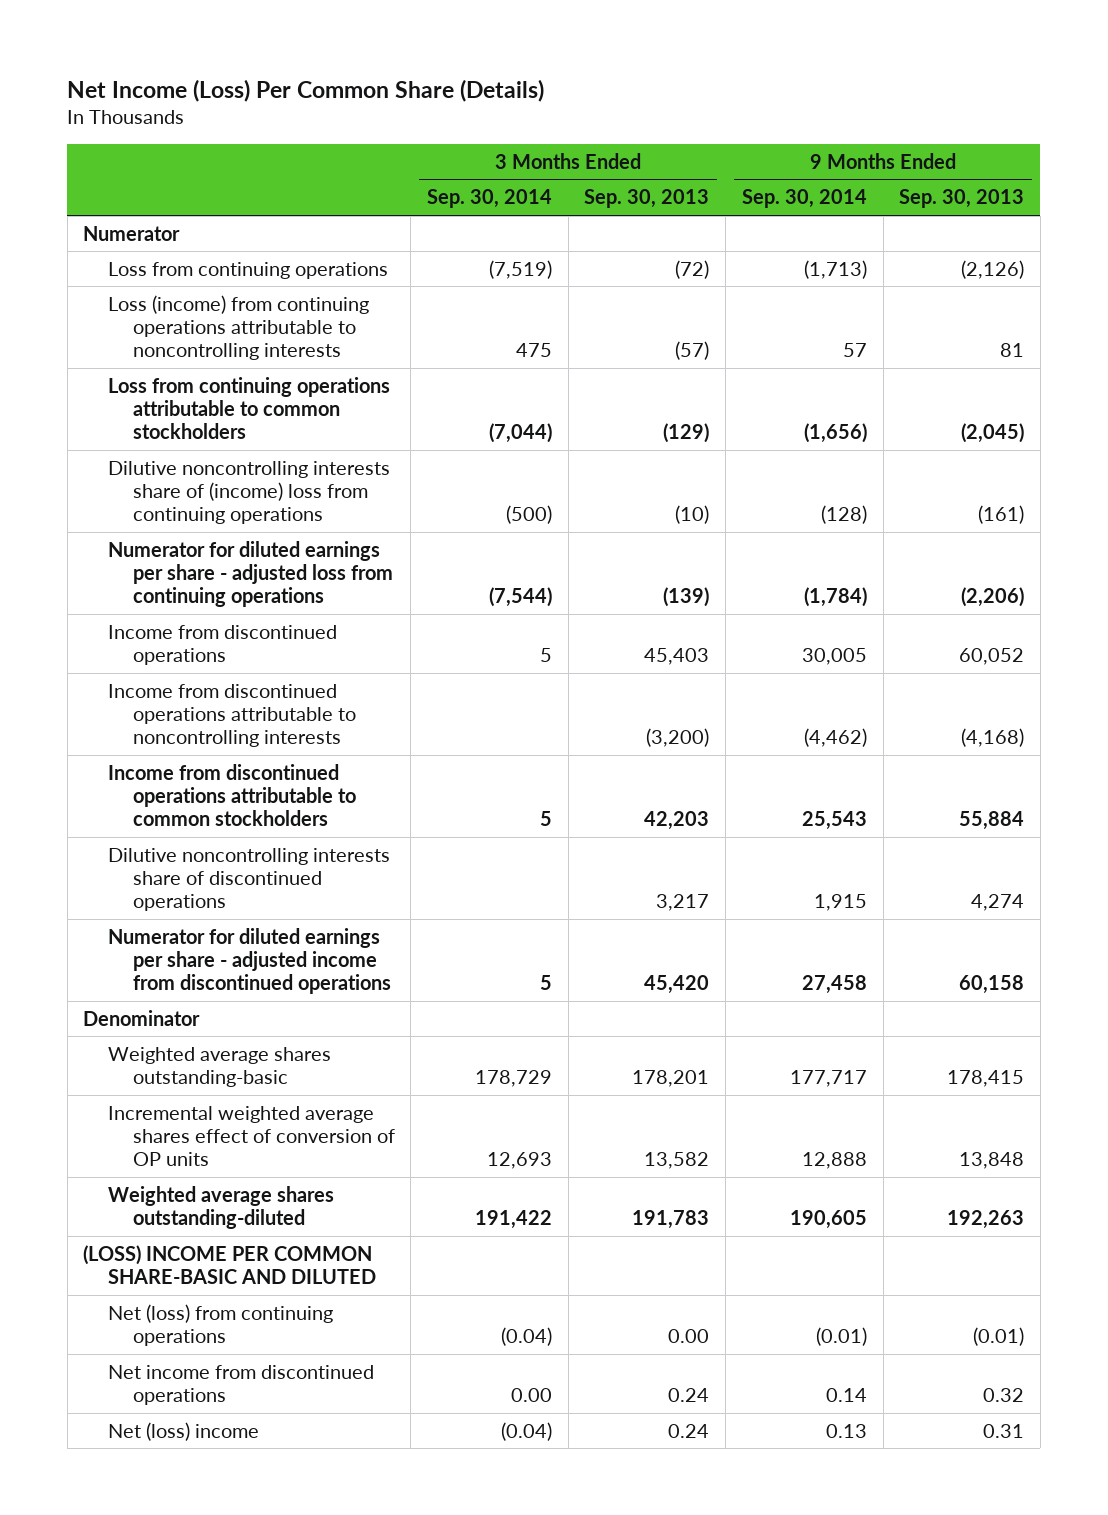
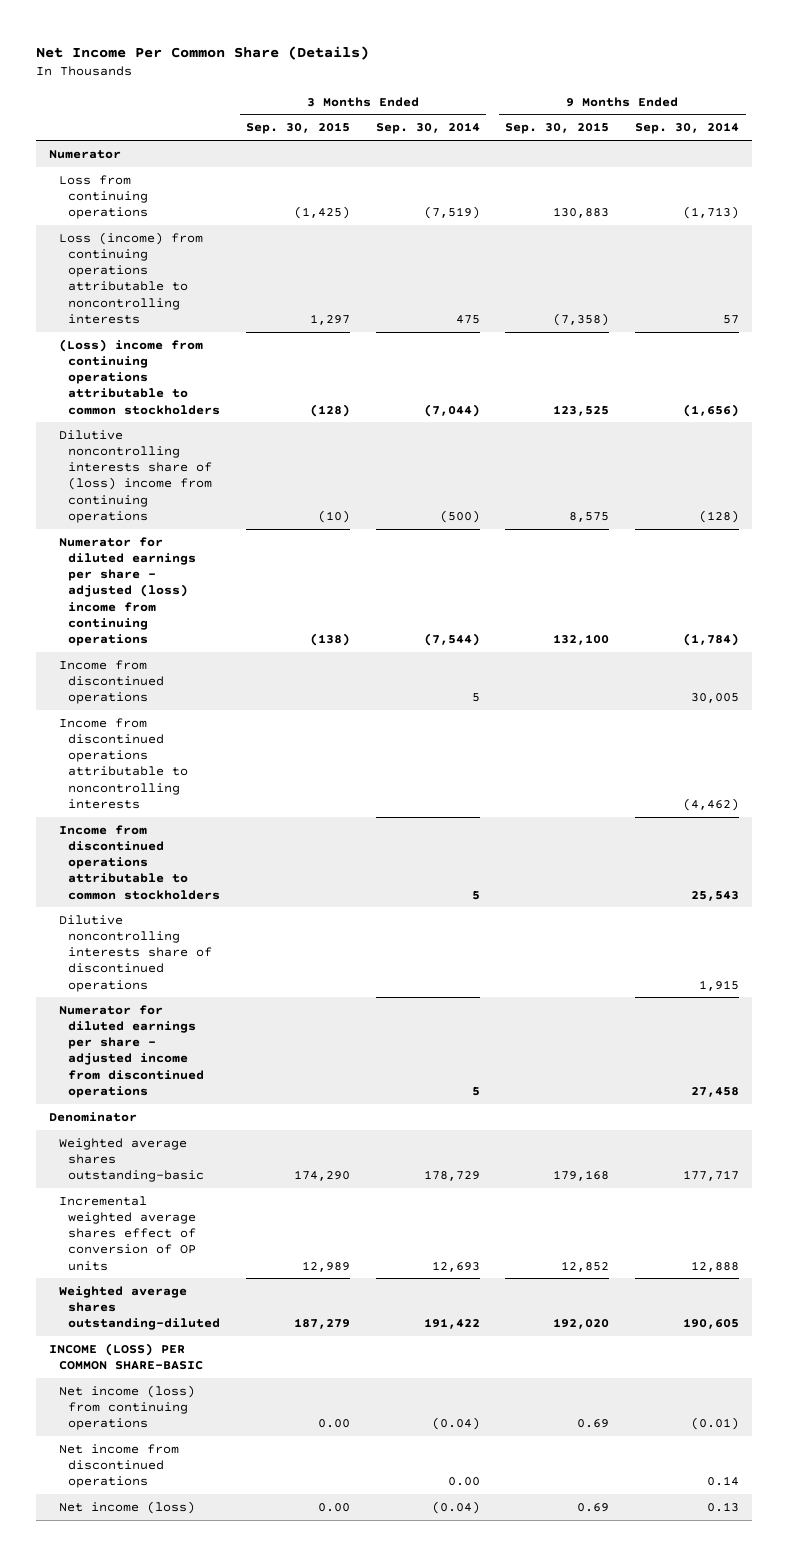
[67,78,545,102] Net Income (Loss) Per Common Share (Details) -> [35,45,369,60] Net Income Per Common Share (Details)
[584,189,710,209] Sep. 30, 2013 -> none
[899,189,1025,209] Sep. 30, 2013 -> none
none -> [246,122,351,135] Sep. 30, 2015
none -> [505,122,610,135] Sep. 30, 2015
[107,376,390,440] Loss from continuing operations attributable to common stockholders -> [58,338,221,415] (Loss) income from continuing operations attributable to common stockholders
[107,460,390,525] Dilutive noncontrolling interests share of (income) loss from continuing operations -> [58,429,213,523] Dilutive noncontrolling interests share of (loss) income from continuing operations
[107,540,393,608] Numerator for diluted earnings per share - adjusted loss from continuing operations -> [58,536,197,646] Numerator for diluted earnings per share - adjusted (loss) income from continuing operations
[83,1244,376,1285] (LOSS) INCOME PER COMMON SHARE-BASIC AND DILUTED -> [48,1342,203,1371] INCOME (LOSS) PER COMMON SHARE-BASIC
[107,1303,333,1347] Net (loss) from continuing operations -> [58,1384,195,1431] Net income (loss) from continuing operations
[107,1421,259,1441] Net (loss) income -> [58,1500,195,1514] Net income (loss)

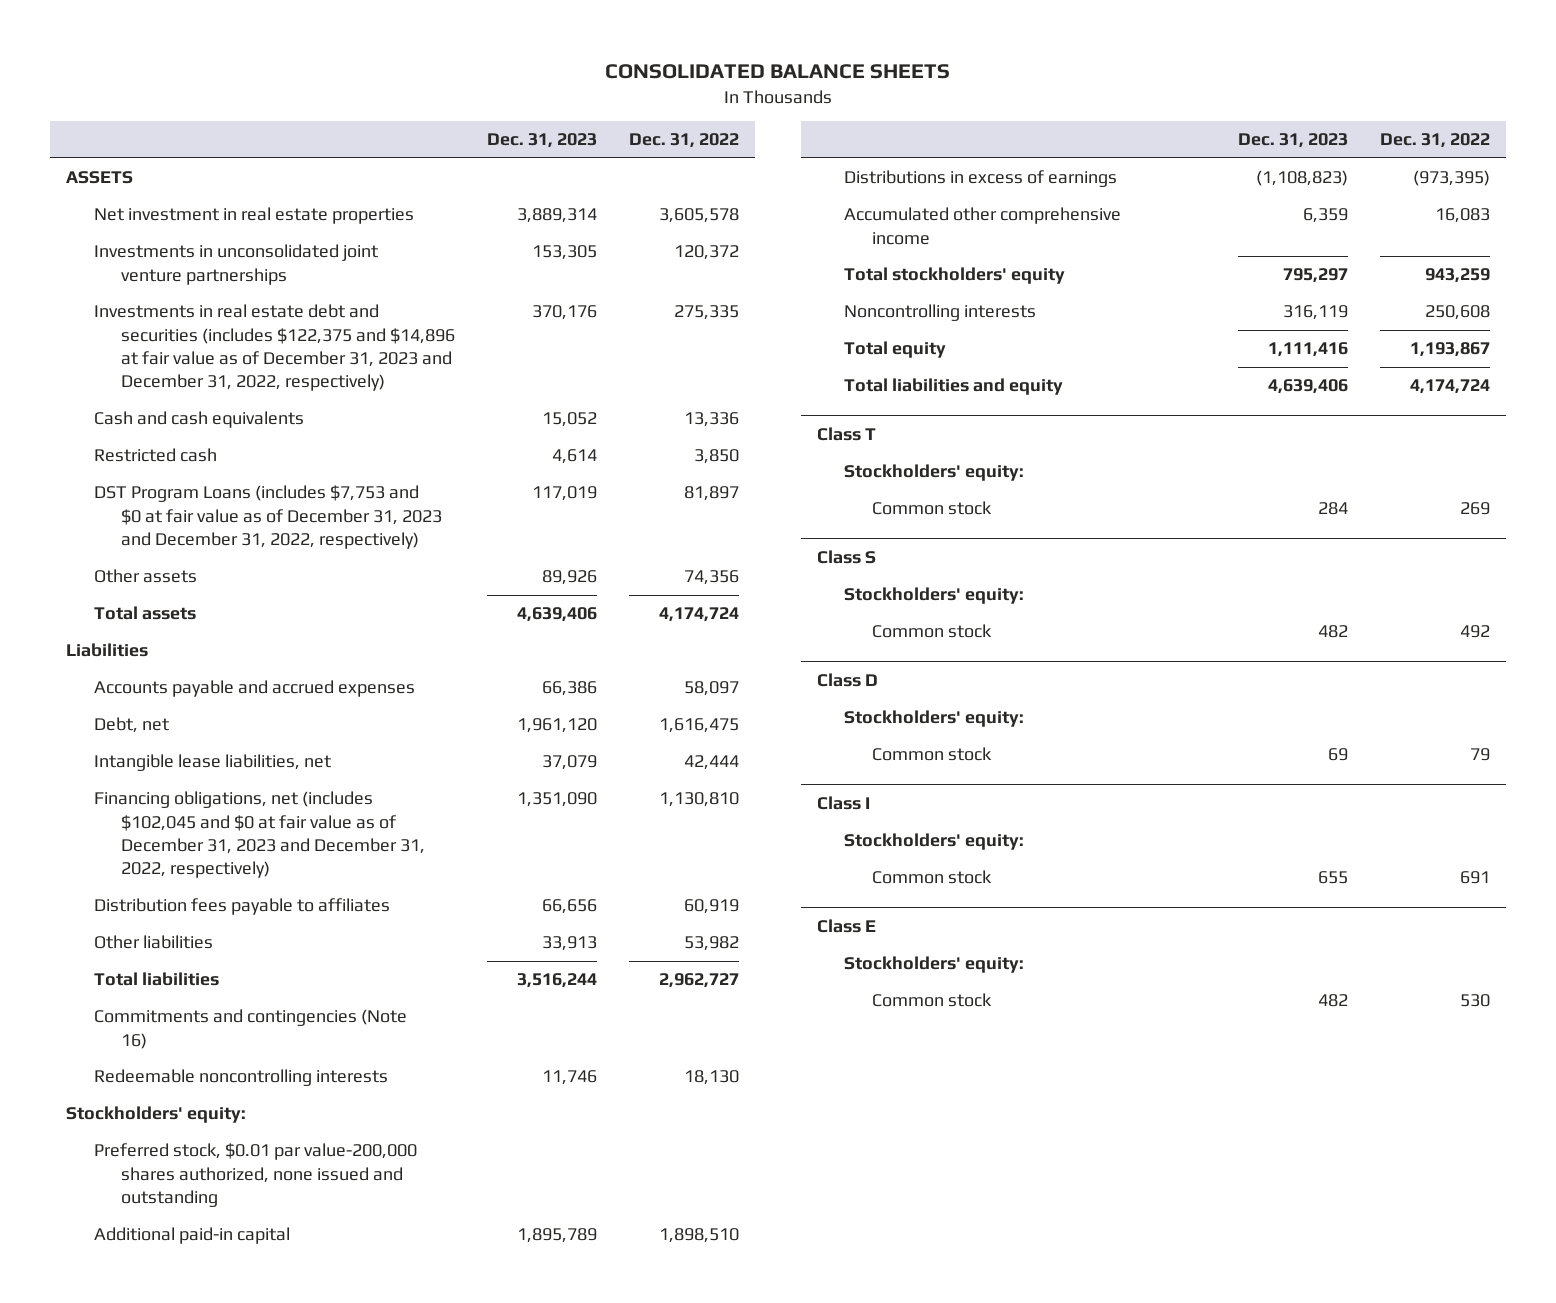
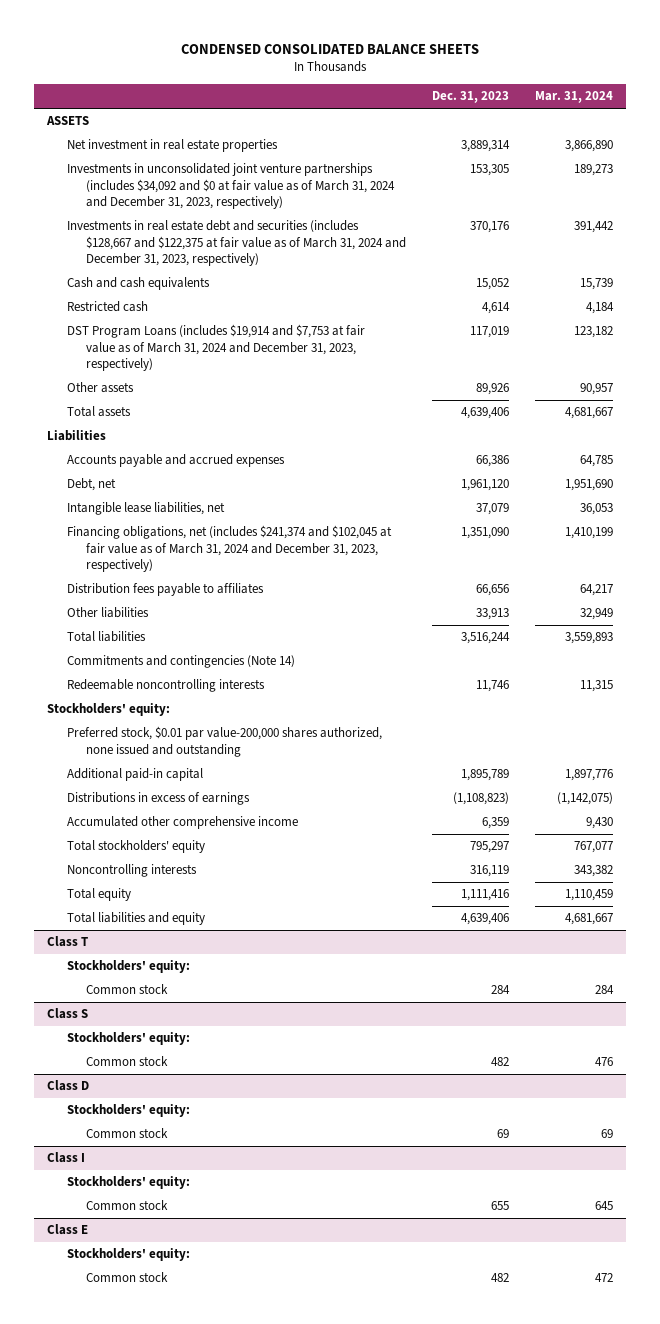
[605,64,951,80] CONSOLIDATED BALANCE SHEETS -> [181,43,480,54] CONDENSED CONSOLIDATED BALANCE SHEETS
[629,133,740,149] Dec. 31, 2022 -> none
none -> [535,91,614,104] Mar. 31, 2024
[93,244,378,285] Investments in unconsolidated joint venture partnerships -> [66,163,395,210] Investments in unconsolidated joint venture partnerships (includes $34,092 and $0 at fair value as of March 31, 2024 and December 31, 2023, respectively)
[93,304,455,392] Investments in real estate debt and securities (includes $122,375 and $14,896 at fair value as of December 31, 2023 and December 31, 2022, respectively) -> [66,220,406,267] Investments in real estate debt and securities (includes $128,667 and $122,375 at fair value as of March 31, 2024 and December 31, 2023, respectively)
[93,485,442,550] DST Program Loans (includes $7,753 and $0 at fair value as of December 31, 2023 and December 31, 2022, respectively) -> [66,324,365,372] DST Program Loans (includes $19,914 and $7,753 at fair value as of March 31, 2024 and December 31, 2023, respectively)
[93,791,425,879] Financing obligations, net (includes $102,045 and $0 at fair value as of December 31, 2023 and December 31, 2022, respectively) -> [66,525,392,573] Financing obligations, net (includes $241,374 and $102,045 at fair value as of March 31, 2024 and December 31, 2023, respectively)
[93,1009,407,1049] Commitments and contingencies (Note 16) -> [66,655,295,669] Commitments and contingencies (Note 14)

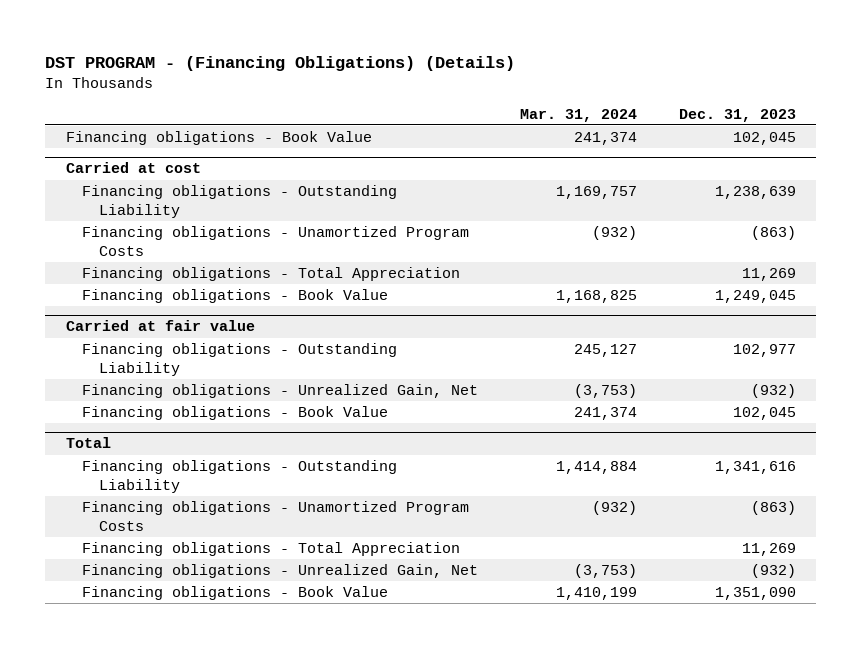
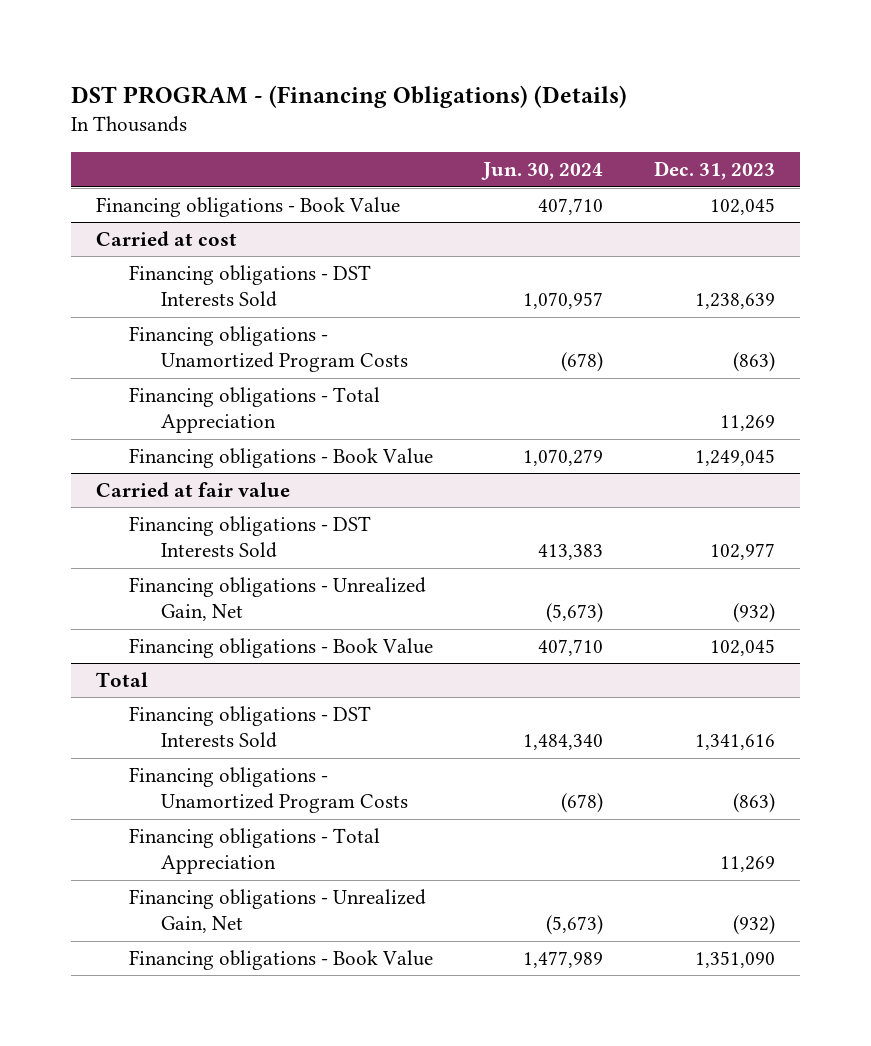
[519,108,637,122] Mar. 31, 2024 -> none
none -> [481,162,604,181] Jun. 30, 2024
[82,185,398,218] Financing obligations - Outstanding Liability -> [128,264,371,308] Financing obligations - DST Interests Sold
[82,343,398,376] Financing obligations - Outstanding Liability -> [128,515,371,559] Financing obligations - DST Interests Sold
[82,460,398,493] Financing obligations - Outstanding Liability -> [128,705,371,749] Financing obligations - DST Interests Sold

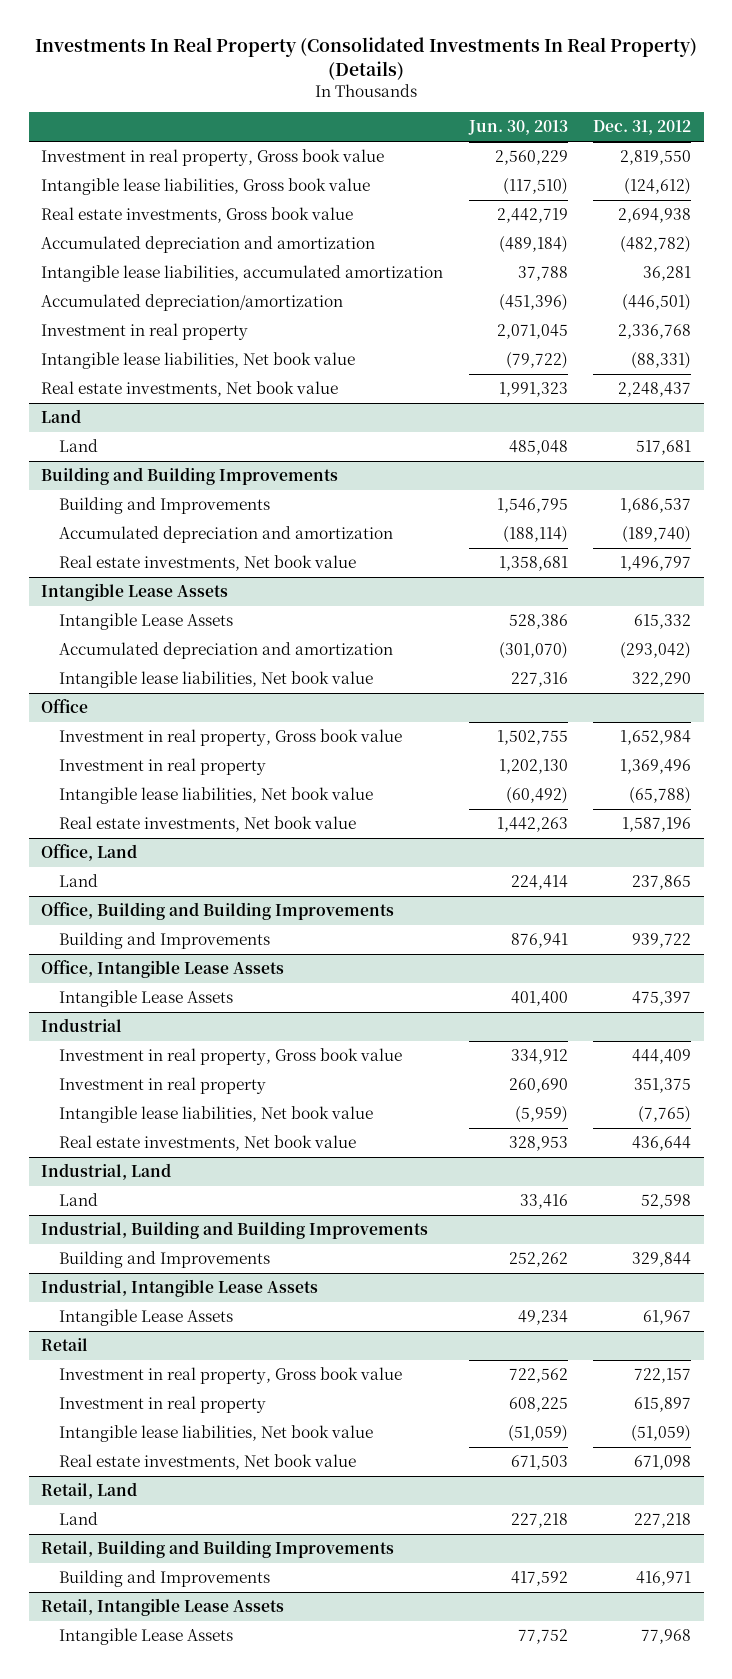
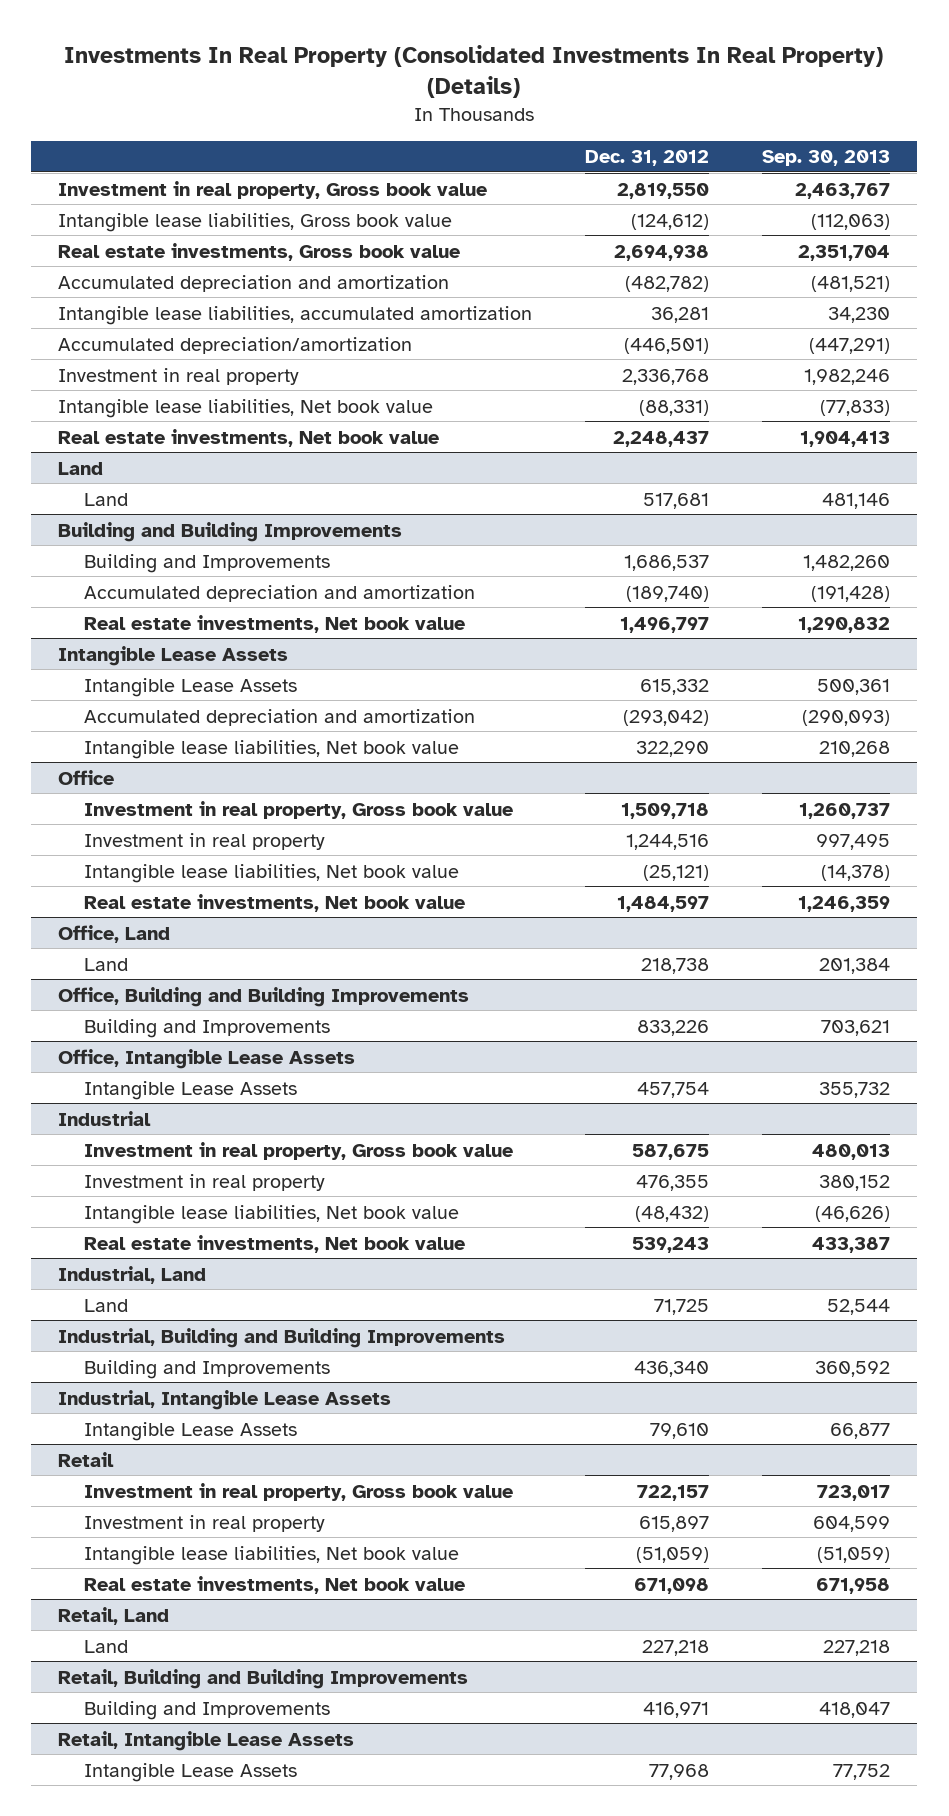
[467,120,568,136] Jun. 30, 2013 -> none
none -> [762,150,891,167] Sep. 30, 2013
[619,730,691,746] 1,652,984 -> [621,802,710,819] 1,509,718
[619,759,691,775] 1,369,496 -> [626,833,710,850] 1,244,516
[628,787,691,805] (65,788) -> [643,864,710,881] (25,121)
[621,817,691,833] 1,587,196 -> [617,895,710,912] 1,484,597
[631,875,691,891] 237,865 -> [641,957,710,974] 218,738
[631,933,691,949] 939,722 -> [637,1019,710,1036] 833,226
[631,991,691,1007] 475,397 -> [637,1081,710,1098] 457,754
[631,1049,691,1065] 444,409 -> [632,1143,710,1160] 587,675
[633,1078,691,1094] 351,375 -> [636,1174,710,1191] 476,355
[637,1106,691,1124] (7,765) -> [635,1205,710,1222] (48,432)
[631,1136,691,1152] 436,644 -> [632,1236,710,1253] 539,243
[640,1194,691,1210] 52,598 -> [654,1298,710,1315] 71,725
[631,1252,691,1268] 329,844 -> [634,1360,710,1377] 436,340
[642,1310,691,1326] 61,967 -> [650,1422,710,1439] 79,610

